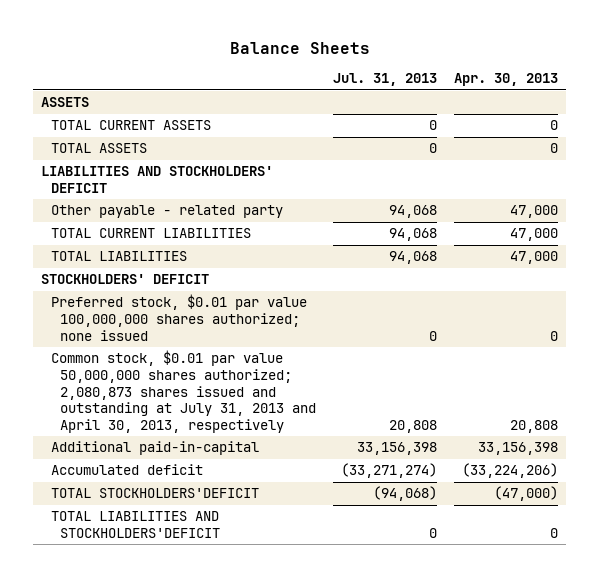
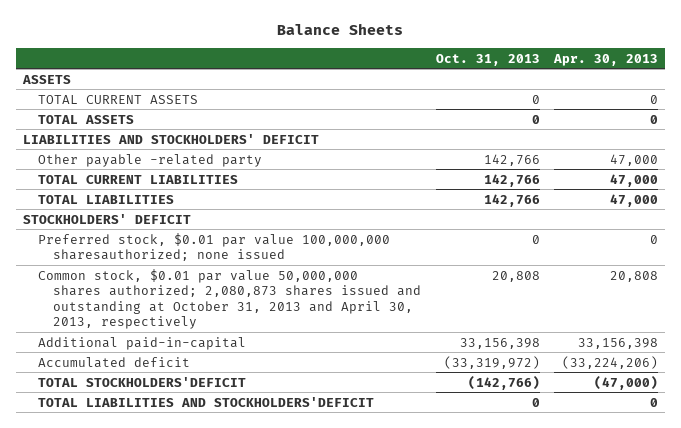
[333,73,438,87] Jul. 31, 2013 -> none
none -> [435,53,540,66] Oct. 31, 2013
[50,205,283,219] Other payable - related party -> [38,153,263,167] Other payable -related party
[50,294,307,341] Preferred stock, $0.01 par value 100,000,000 shares authorized; none issued -> [38,232,391,262] Preferred stock, $0.01 par value 100,000,000 sharesauthorized; none issued
[50,350,317,433] Common stock, $0.01 par value 50,000,000 shares authorized; 2,080,873 shares issued and outstanding at July 31, 2013 and April 30, 2013, respectively -> [38,268,422,330] Common stock, $0.01 par value 50,000,000 shares authorized; 2,080,873 shares issued and outstanding at October 31, 2013 and April 30, 2013, respectively

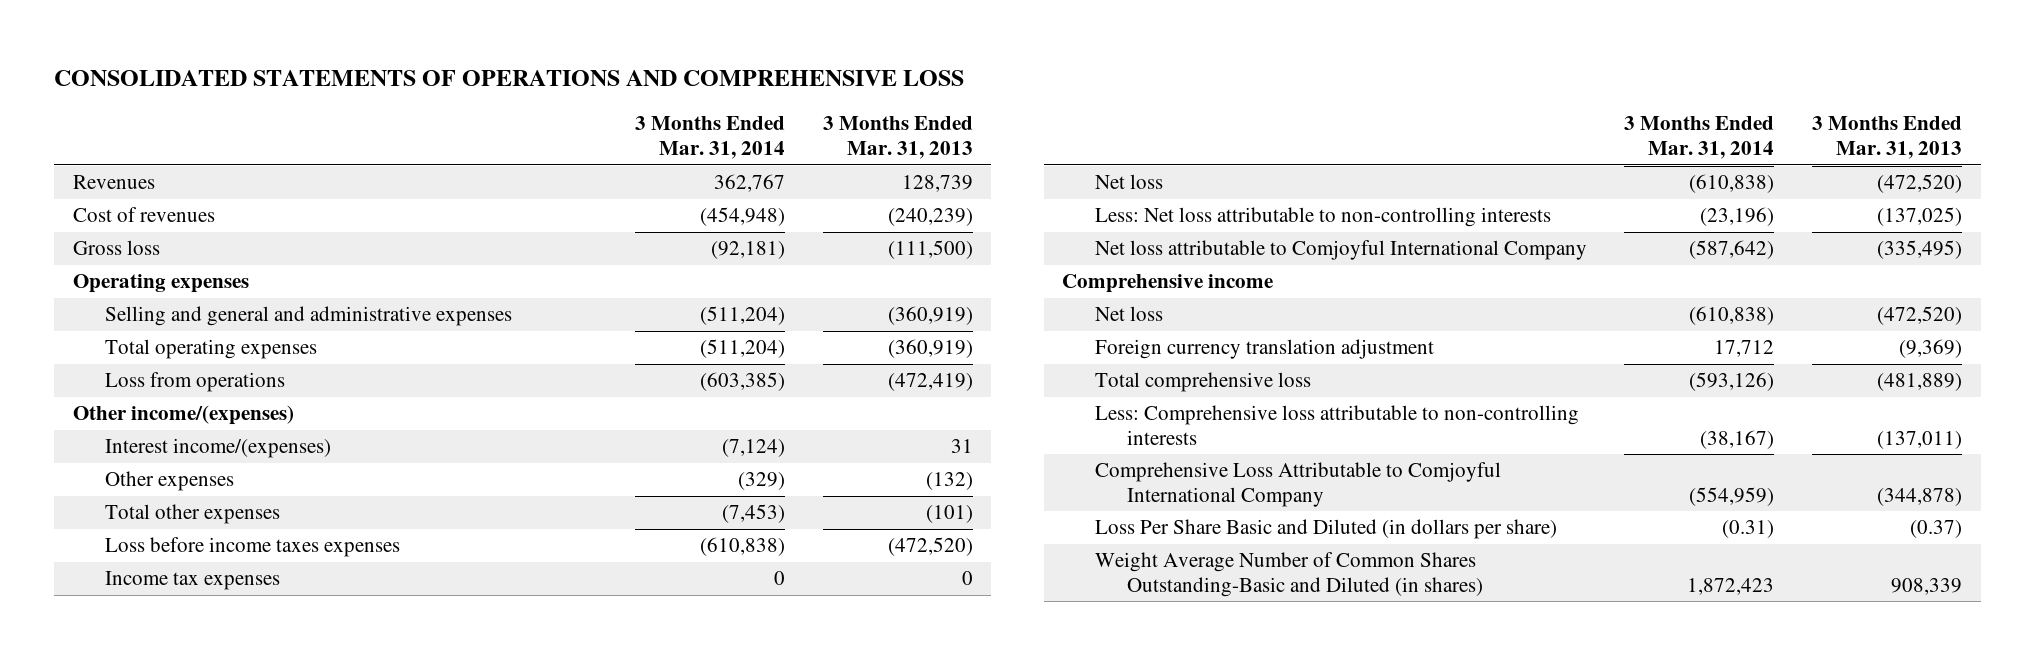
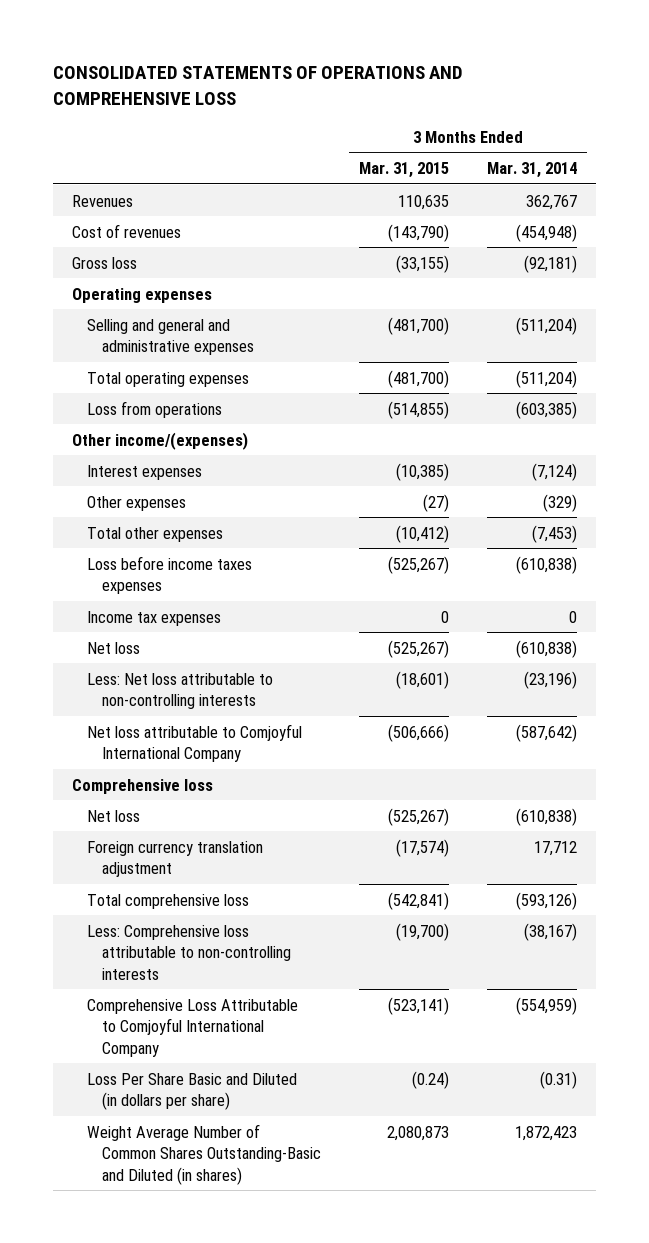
[822,116,973,159] 3 Months Ended Mar. 31, 2013 -> none
none -> [358,161,449,178] Mar. 31, 2015
[104,438,331,459] Interest income/(expenses) -> [86,464,202,480] Interest expenses
[1062,274,1274,294] Comprehensive income -> [71,778,213,794] Comprehensive loss

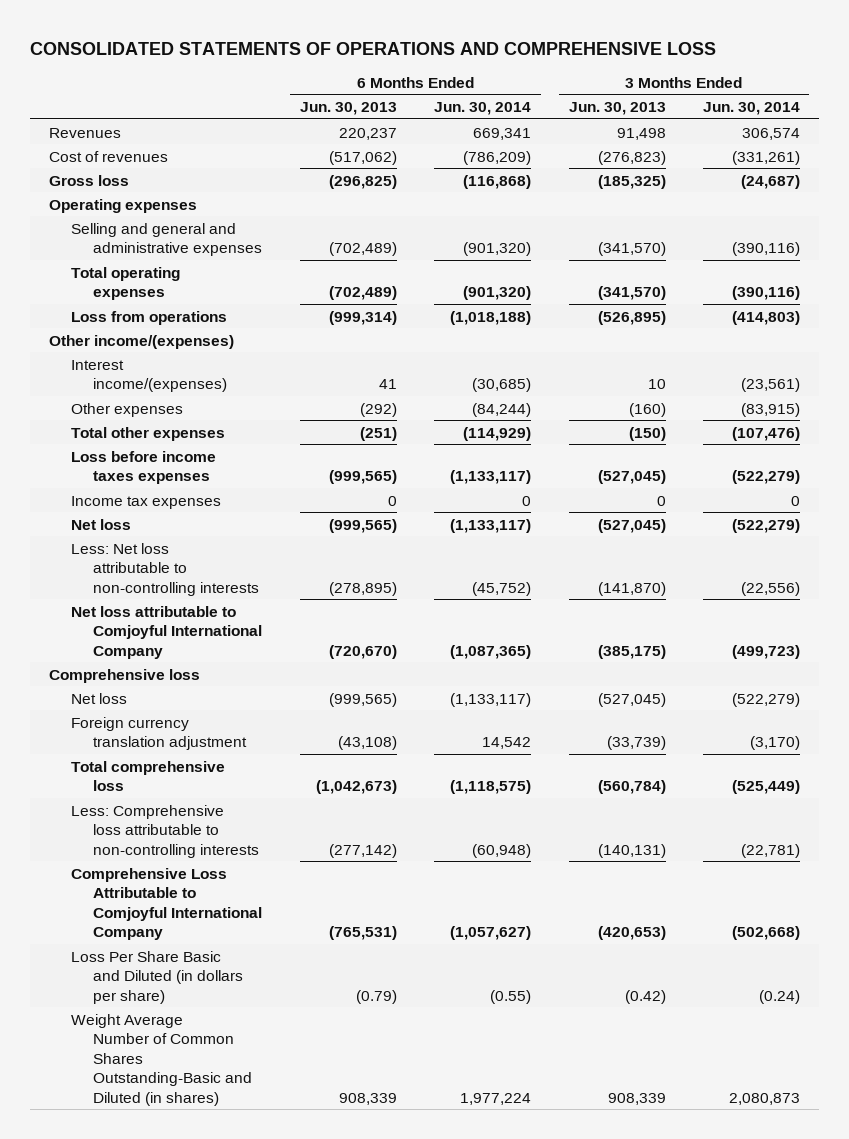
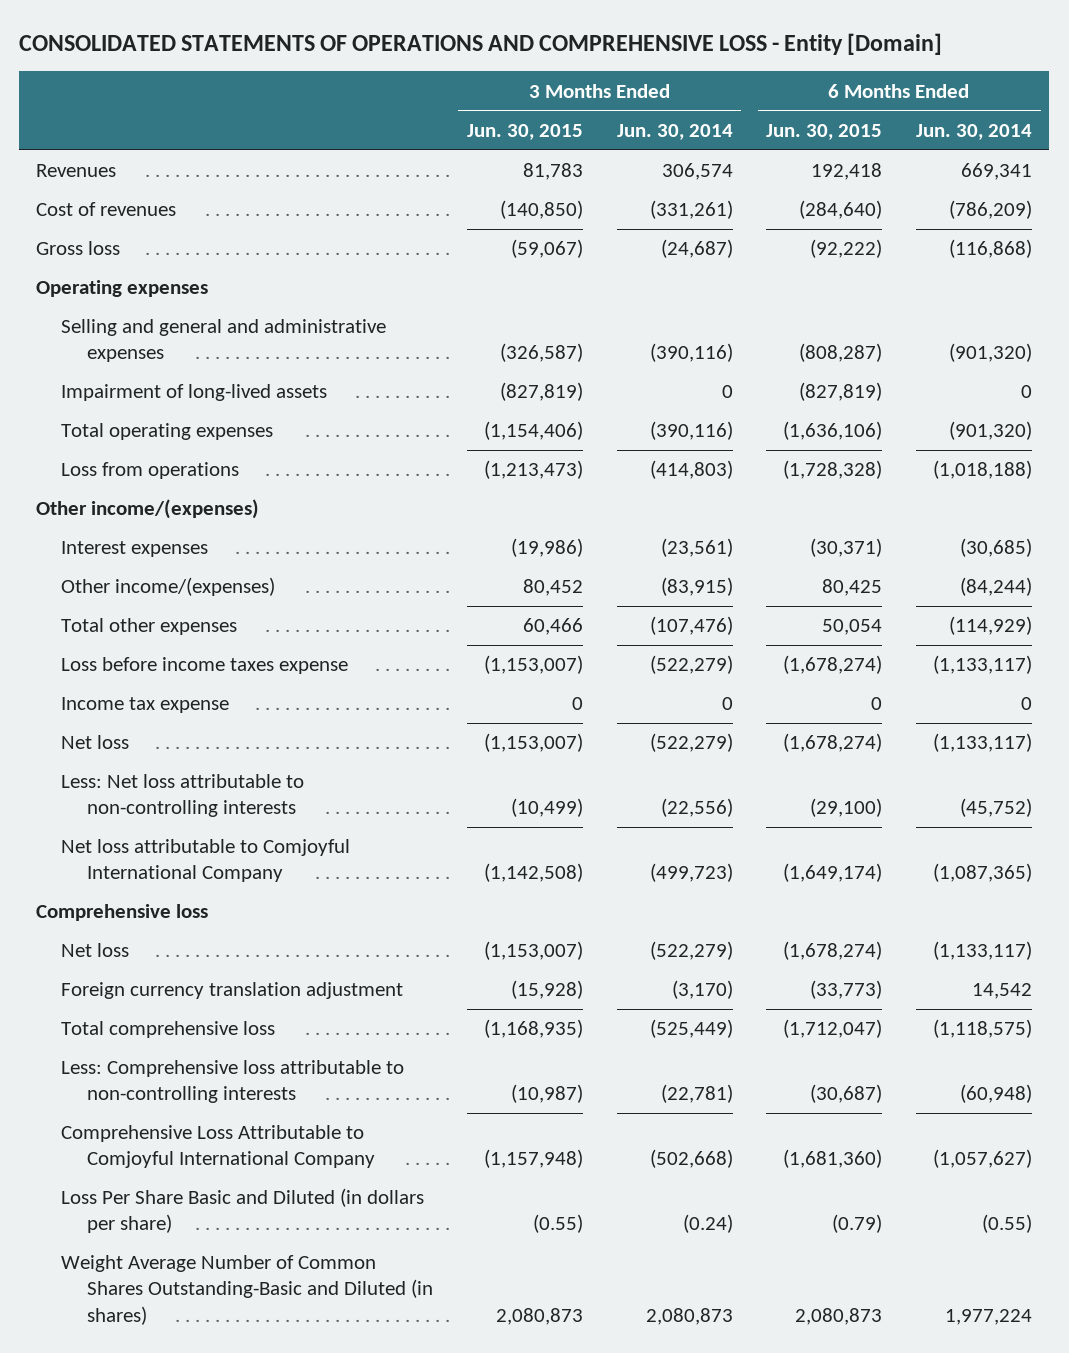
[30,41,717,55] CONSOLIDATED STATEMENTS OF OPERATIONS AND COMPREHENSIVE LOSS -> [19,32,943,55] CONSOLIDATED STATEMENTS OF OPERATIONS AND COMPREHENSIVE LOSS - Entity [Domain]
[299,102,397,116] Jun. 30, 2013 -> none
[568,102,666,116] Jun. 30, 2013 -> none
none -> [466,123,583,140] Jun. 30, 2015
none -> [766,123,883,140] Jun. 30, 2015
none -> [61,384,328,402] Impairment of long-lived assets
[71,359,228,393] Interest income/(expenses) -> [61,541,209,558] Interest expenses
[71,402,184,417] Other expenses -> [61,577,276,597] Other income/(expenses)
[71,450,217,485] Loss before income taxes expenses -> [61,657,349,675] Loss before income taxes expense
[71,495,222,509] Income tax expenses -> [61,697,230,714] Income tax expense

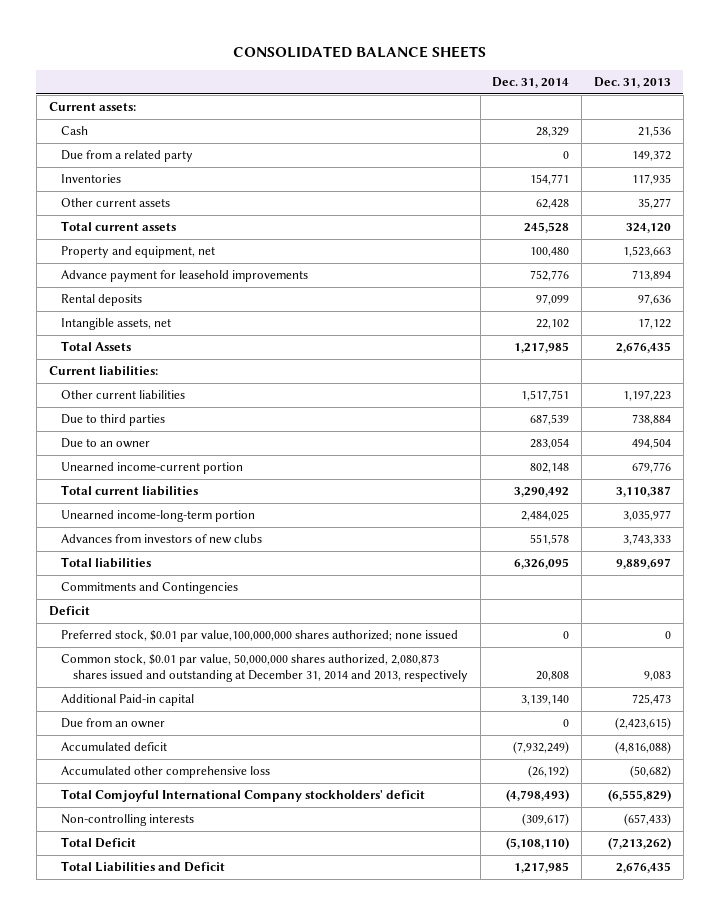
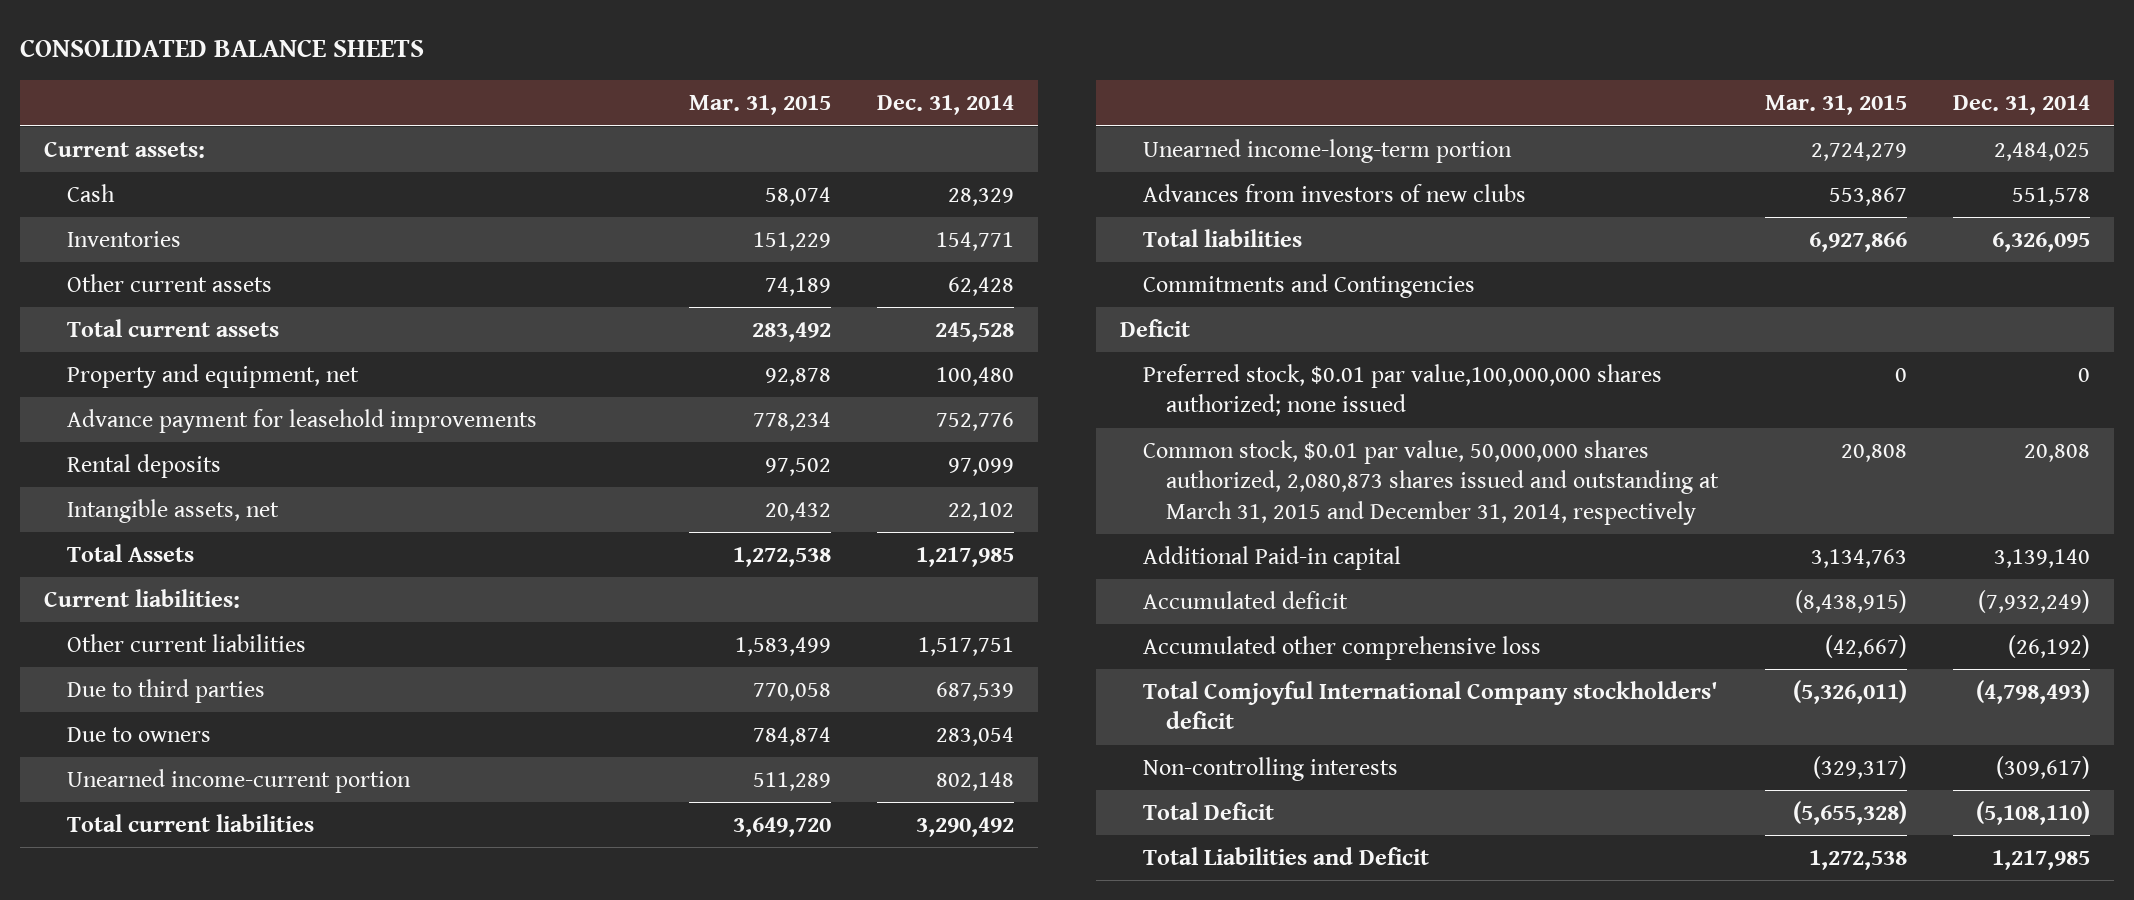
[593,76,671,88] Dec. 31, 2013 -> none
none -> [688,95,831,116] Mar. 31, 2015
[60,150,193,163] Due from a related party -> none
[60,438,150,449] Due to an owner -> [67,726,212,742] Due to owners
[60,654,468,683] Common stock, $0.01 par value, 50,000,000 shares authorized, 2,080,873 shares issued and outstanding at December 31, 2014 and 2013, respectively -> [1142,439,1720,525] Common stock, $0.01 par value, 50,000,000 shares authorized, 2,080,873 shares issued and outstanding at March 31, 2015 and December 31, 2014, respectively
[60,718,165,729] Due from an owner -> none

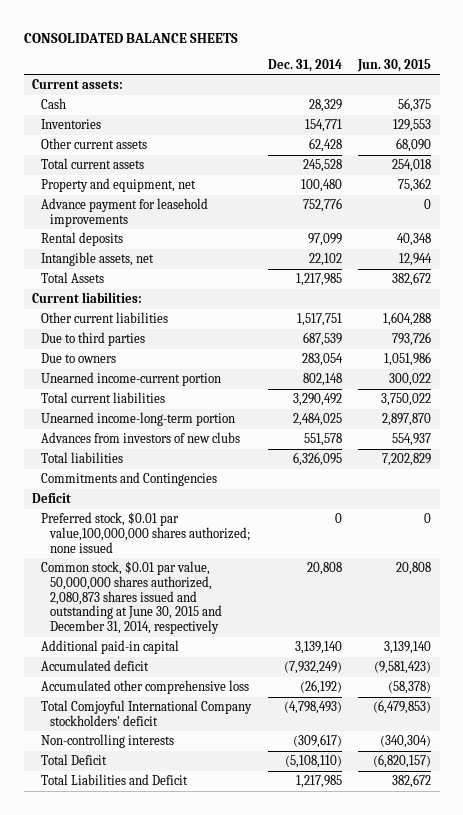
[688,95,831,116] Mar. 31, 2015 -> none
none -> [357,58,432,72] Jun. 30, 2015
[1142,439,1720,525] Common stock, $0.01 par value, 50,000,000 shares authorized, 2,080,873 shares issued and outstanding at March 31, 2015 and December 31, 2014, respectively -> [40,560,222,635] Common stock, $0.01 par value, 50,000,000 shares authorized, 2,080,873 shares issued and outstanding at June 30, 2015 and December 31, 2014, respectively
[1142,545,1401,570] Additional Paid-in capital -> [40,639,179,654] Additional paid-in capital

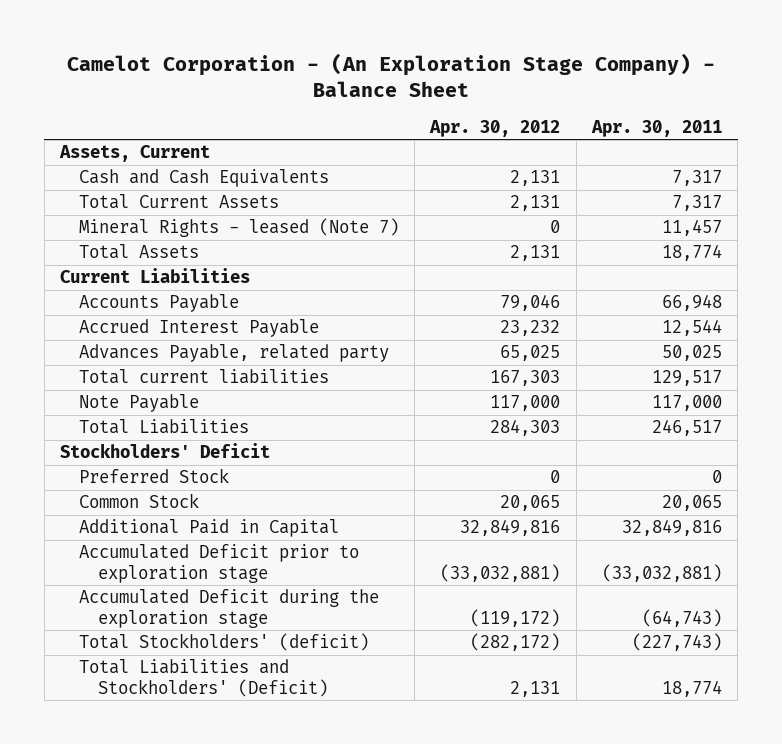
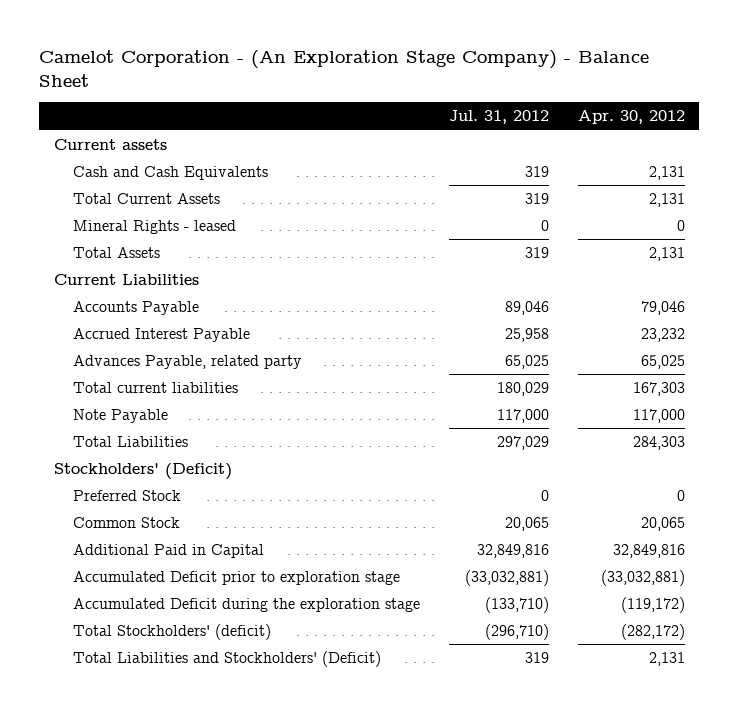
[591,119,723,137] Apr. 30, 2011 -> none
none -> [448,110,549,125] Jul. 31, 2012
[58,145,210,163] Assets, Current -> [53,138,167,150] Current assets
[78,218,399,238] Mineral Rights - leased (Note 7) -> [73,219,237,234] Mineral Rights - leased
[59,443,270,459] Stockholders' Deficit -> [53,462,232,480] Stockholders' (Deficit)

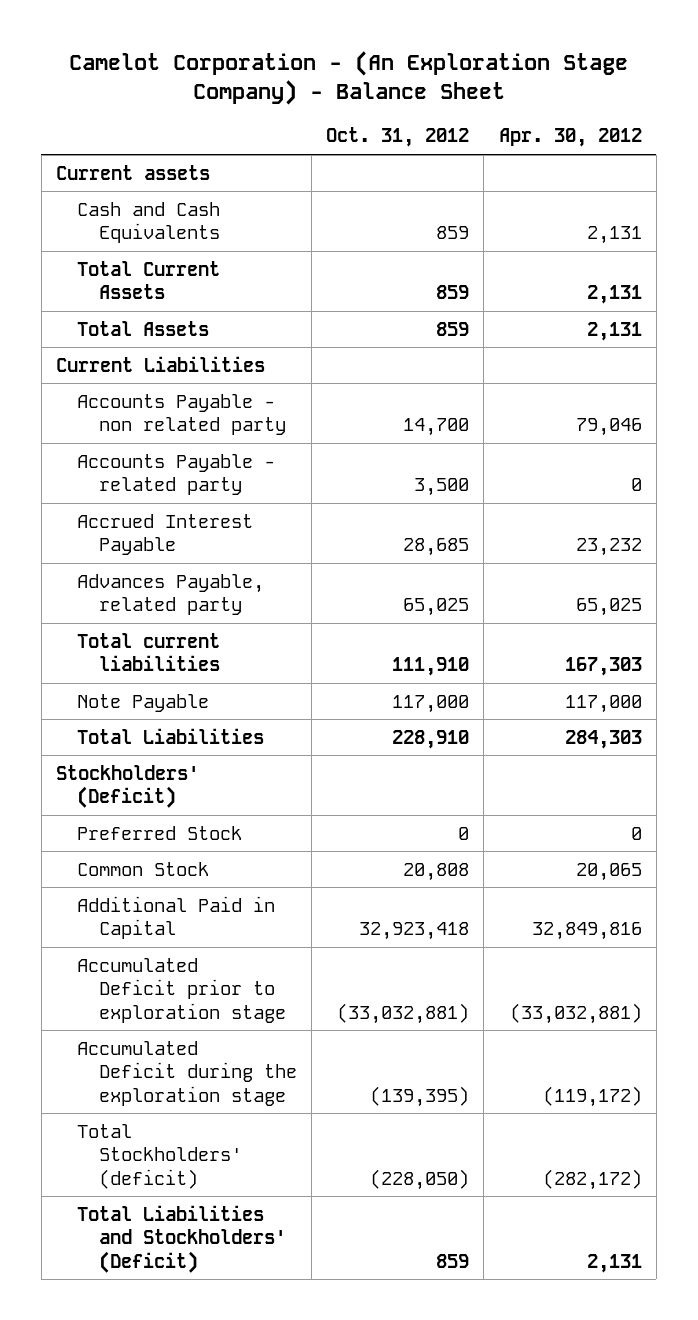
[448,110,549,125] Jul. 31, 2012 -> none
none -> [326,127,470,148] Oct. 31, 2012
[73,219,237,234] Mineral Rights - leased -> none
[73,300,200,315] Accounts Payable -> [77,393,286,436] Accounts Payable - non related party
none -> [77,453,276,496] Accounts Payable - related party

